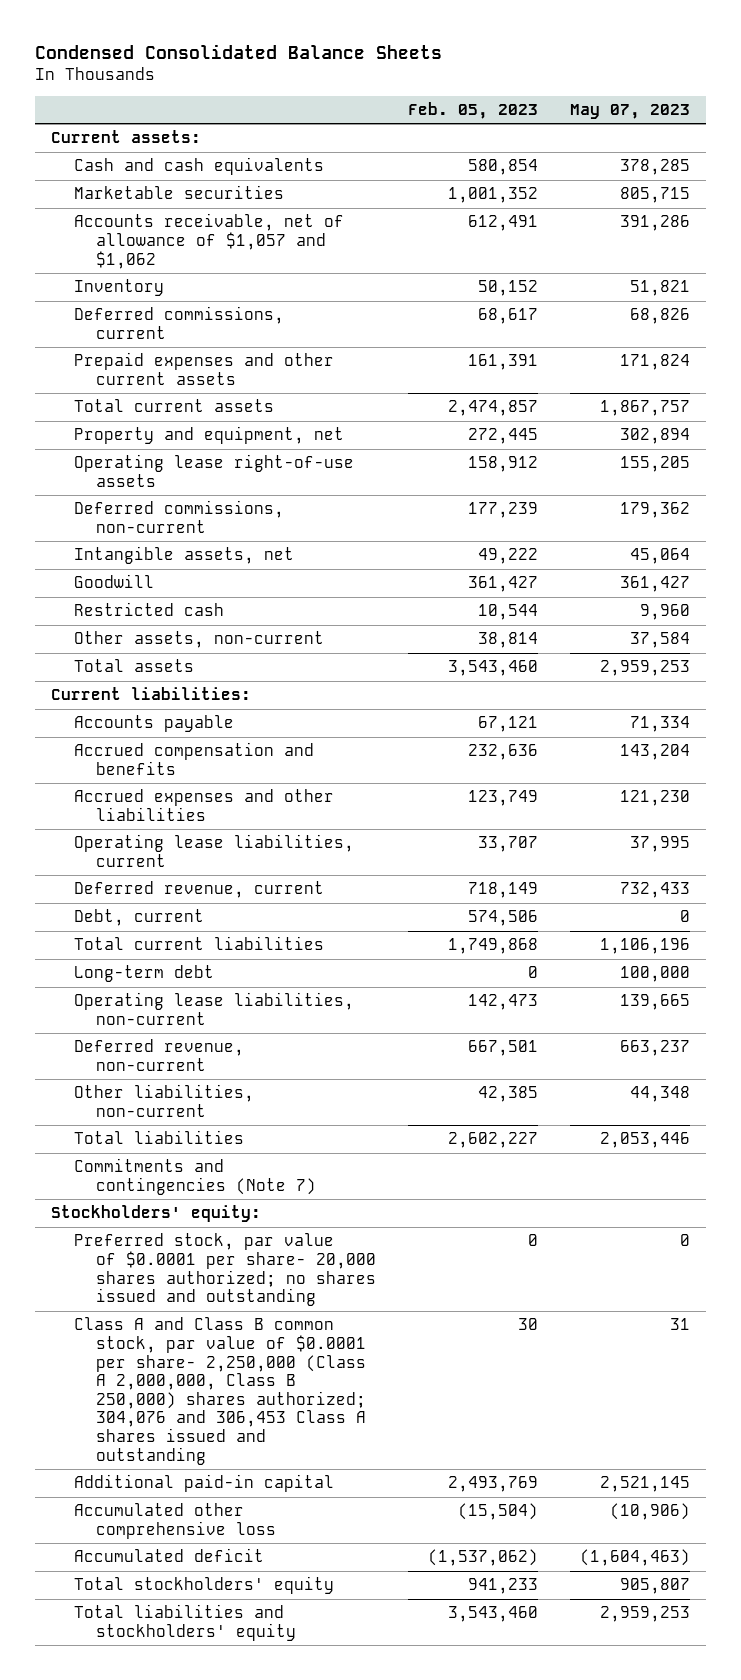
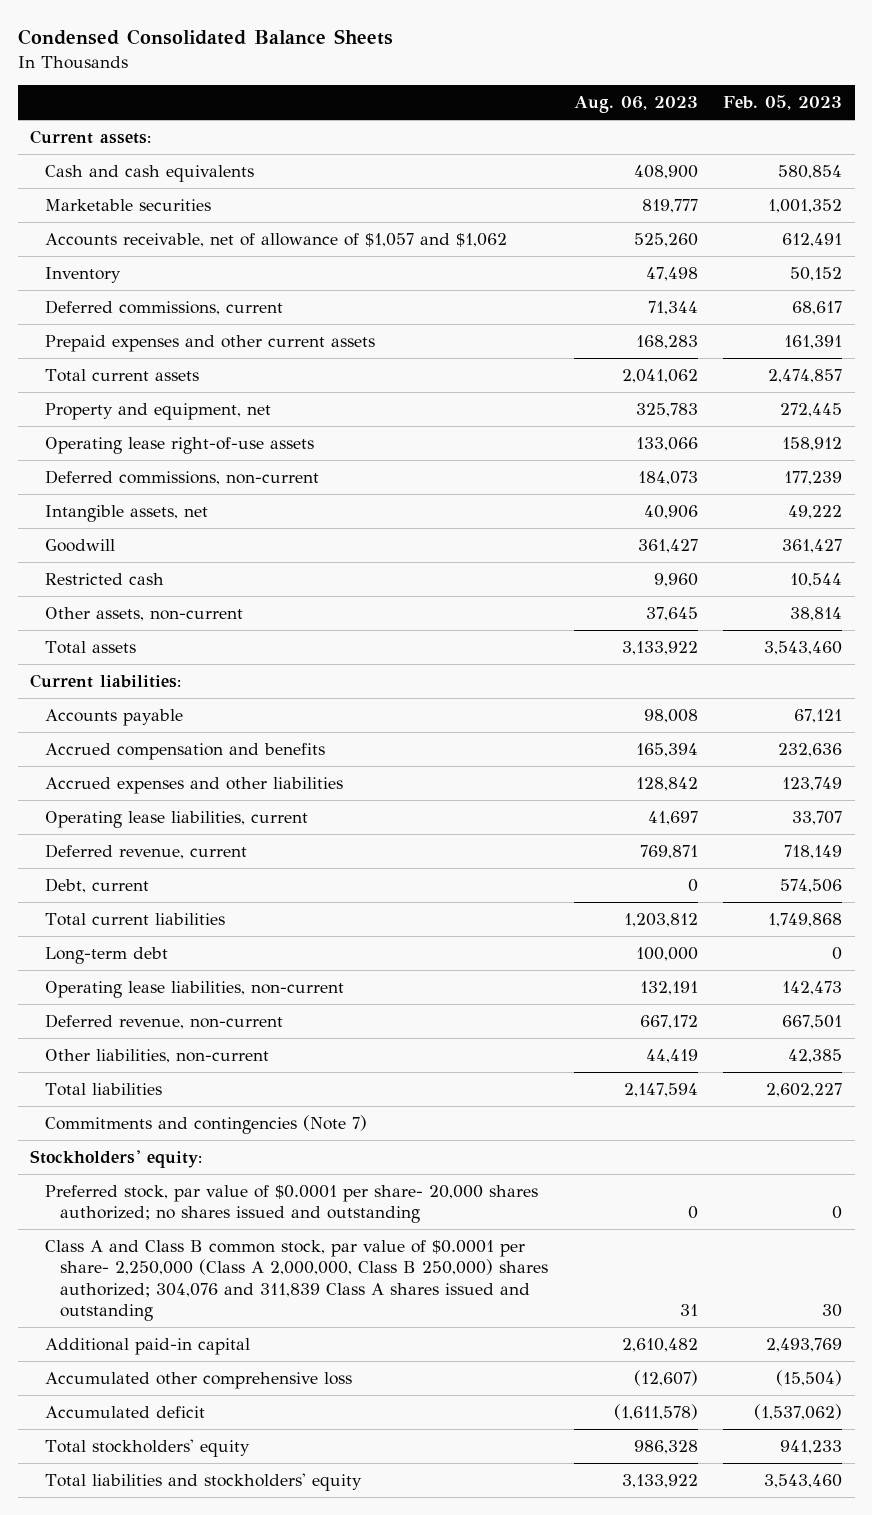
[569,103,690,119] May 07, 2023 -> none
none -> [573,96,698,114] Aug. 06, 2023
[73,1317,367,1465] Class A and Class B common stock, par value of $0.0001 per share- 2,250,000 (Class A 2,000,000, Class B 250,000) shares authorized; 304,076 and 306,453 Class A shares issued and outstanding -> [45,1239,549,1321] Class A and Class B common stock, par value of $0.0001 per share- 2,250,000 (Class A 2,000,000, Class B 250,000) shares authorized; 304,076 and 311,839 Class A shares issued and outstanding

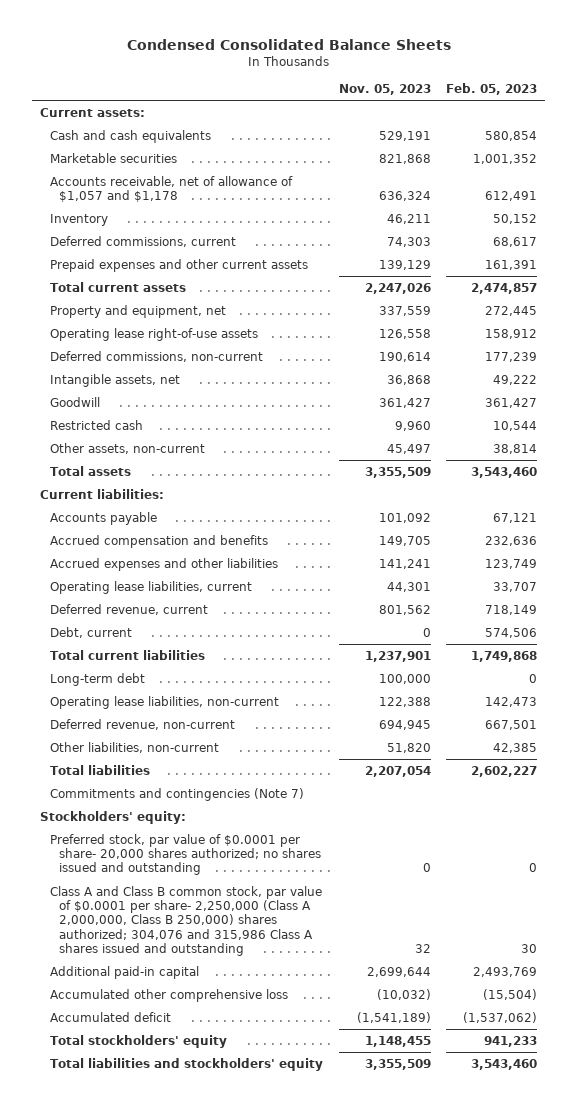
[573,96,698,114] Aug. 06, 2023 -> none
none -> [338,84,431,96] Nov. 05, 2023
[45,232,508,247] Accounts receivable, net of allowance of $1,057 and $1,062 -> [49,175,293,203] Accounts receivable, net of allowance of $1,057 and $1,178
[45,1239,549,1321] Class A and Class B common stock, par value of $0.0001 per share- 2,250,000 (Class A 2,000,000, Class B 250,000) shares authorized; 304,076 and 311,839 Class A shares issued and outstanding -> [49,885,322,957] Class A and Class B common stock, par value of $0.0001 per share- 2,250,000 (Class A 2,000,000, Class B 250,000) shares authorized; 304,076 and 315,986 Class A shares issued and outstanding

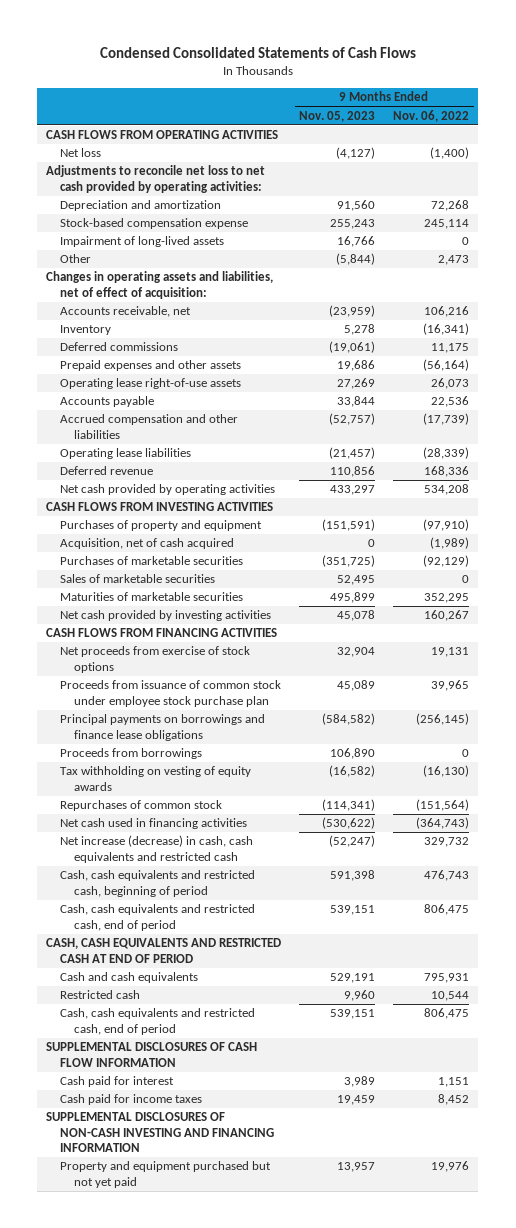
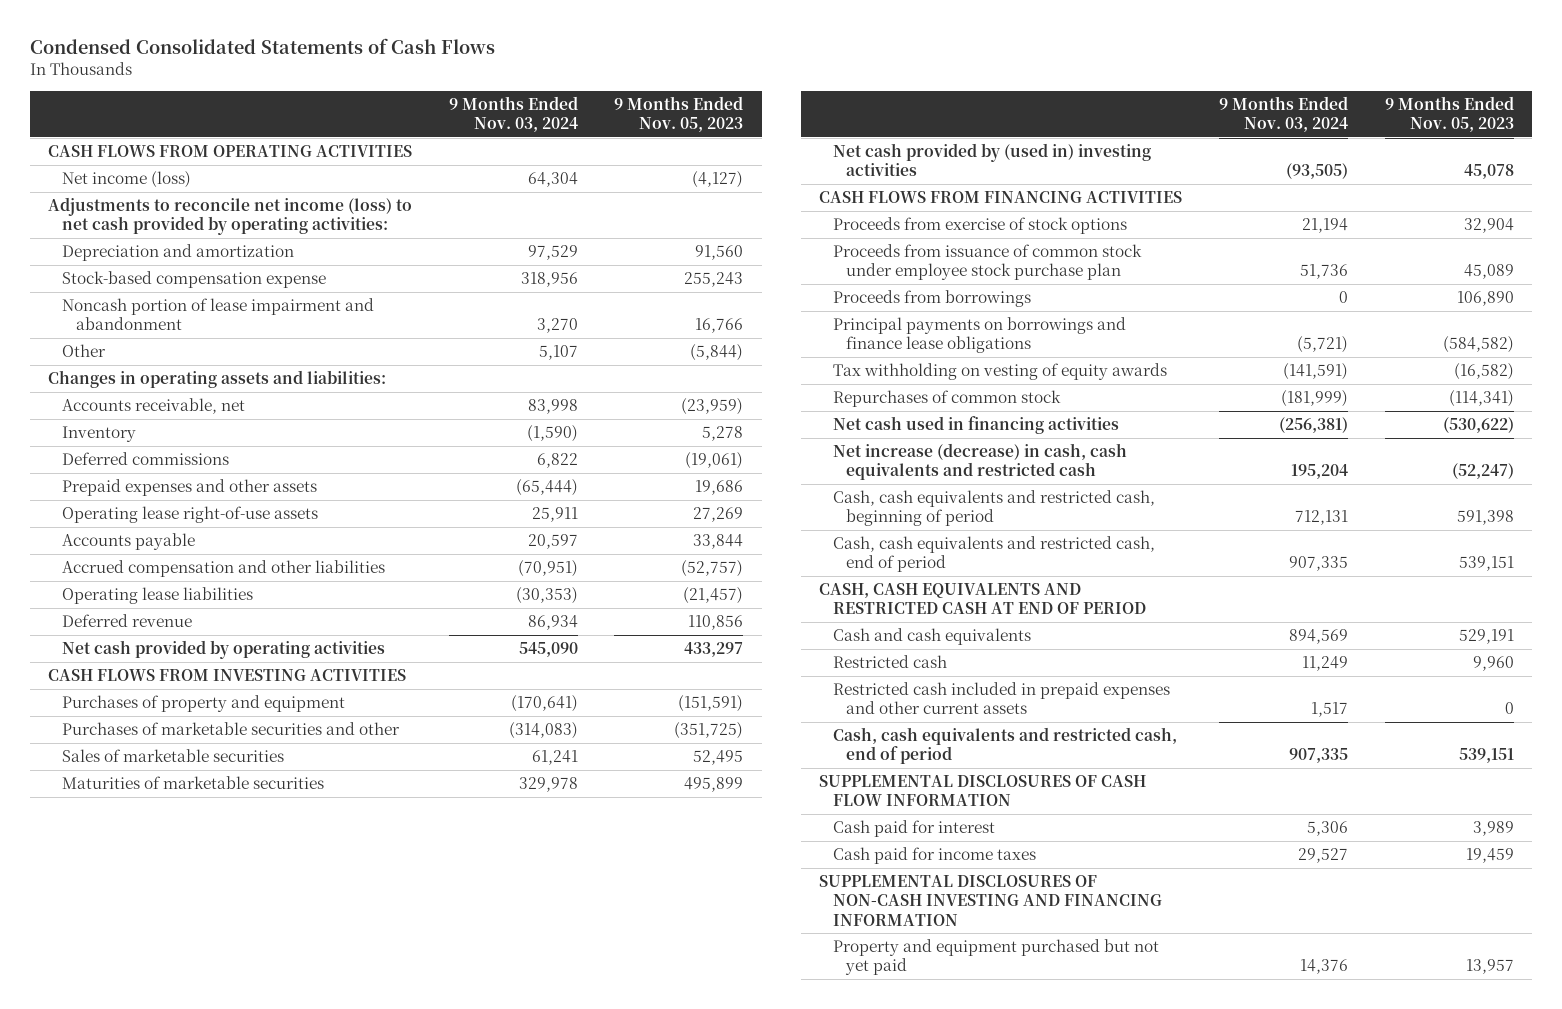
[393,109,470,122] Nov. 06, 2022 -> none
none -> [448,95,578,132] 9 Months Ended Nov. 03, 2024
[60,148,102,158] Net loss -> [61,171,191,189] Net income (loss)
[46,165,266,193] Adjustments to reconcile net loss to net cash provided by operating activities: -> [48,197,413,236] Adjustments to reconcile net income (loss) to net cash provided by operating activities:
[60,236,225,248] Impairment of long-lived assets -> [61,298,374,331] Noncash portion of lease impairment and abandonment
[46,271,274,299] Changes in operating assets and liabilities, net of effect of acquisition: -> [48,370,387,389] Changes in operating assets and liabilities:
[60,538,235,550] Acquisition, net of cash acquired -> none
[60,556,244,566] Purchases of marketable securities -> [61,722,400,736] Purchases of marketable securities and other
[60,610,272,622] Net cash provided by investing activities -> [832,143,1151,177] Net cash provided by (used in) investing activities
[60,646,251,673] Net proceeds from exercise of stock options -> [832,217,1127,235] Proceeds from exercise of stock options
[60,714,266,741] Principal payments on borrowings and finance lease obligations -> [832,317,1126,354] Principal payments on borrowings and finance lease obligations
none -> [832,682,1170,715] Restricted cash included in prepaid expenses and other current assets

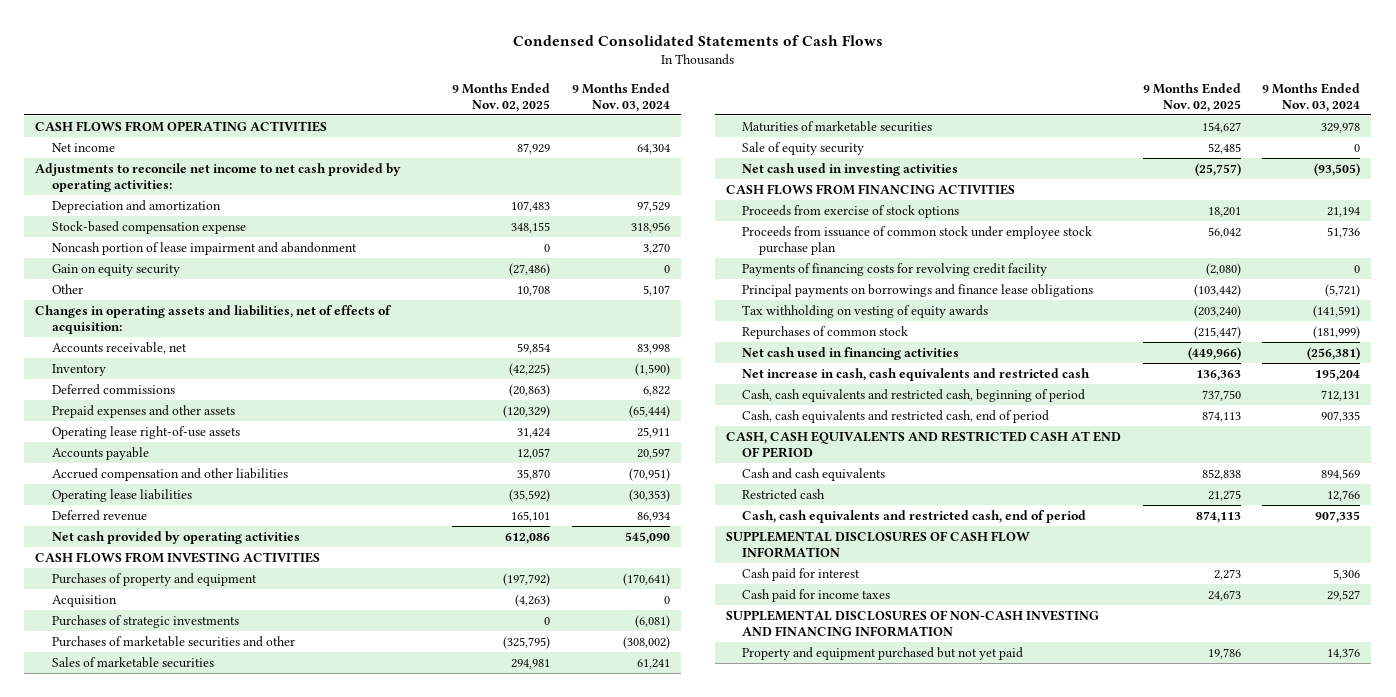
[614,95,744,132] 9 Months Ended Nov. 05, 2023 -> none
none -> [452,82,551,112] 9 Months Ended Nov. 02, 2025
[61,171,191,189] Net income (loss) -> [51,142,115,152] Net income
[48,197,413,236] Adjustments to reconcile net income (loss) to net cash provided by operating activities: -> [35,162,402,192] Adjustments to reconcile net income to net cash provided by operating activities:
none -> [51,263,180,276] Gain on equity security
[48,370,387,389] Changes in operating assets and liabilities: -> [35,304,393,334] Changes in operating assets and liabilities, net of effects of acquisition:
none -> [51,594,117,607] Acquisition
none -> [51,614,239,628] Purchases of strategic investments
[508,722,578,740] (314,083) -> [622,635,670,649] (308,002)
none -> [742,141,865,155] Sale of equity security
[832,143,1151,177] Net cash provided by (used in) investing activities -> [742,162,959,176] Net cash used in investing activities
[832,290,1031,308] Proceeds from borrowings -> none
none -> [742,262,1048,276] Payments of financing costs for revolving credit facility
[832,443,1127,481] Net increase (decrease) in cash, cash equivalents and restricted cash -> [742,367,1091,381] Net increase in cash, cash equivalents and restricted cash
[832,682,1170,715] Restricted cash included in prepaid expenses and other current assets -> none
[1302,656,1349,672] 11,249 -> [1327,489,1361,501] 12,766

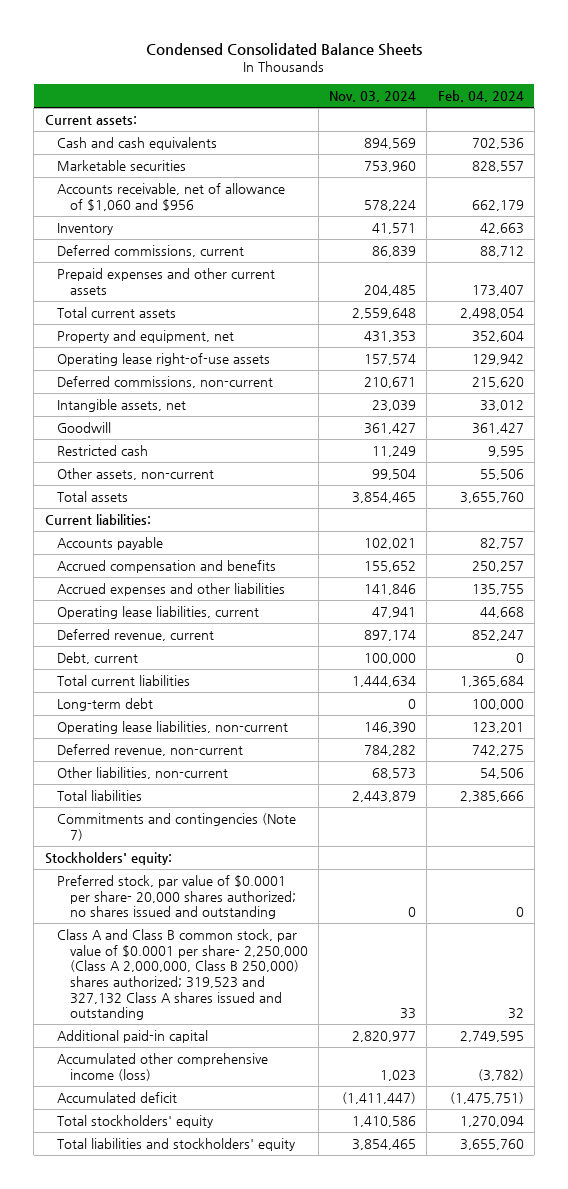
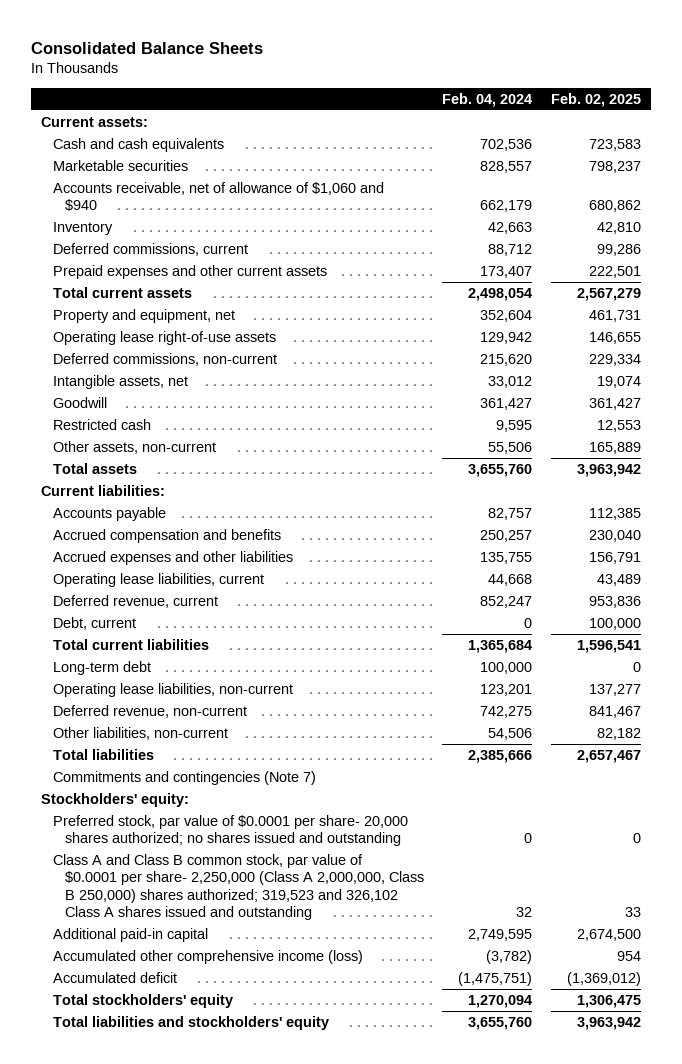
[146,42,423,56] Condensed Consolidated Balance Sheets -> [31,41,264,54] Consolidated Balance Sheets
[329,91,417,103] Nov. 03, 2024 -> none
none -> [551,92,642,107] Feb. 02, 2025
[57,183,286,211] Accounts receivable, net of allowance of $1,060 and $956 -> [52,181,384,212] Accounts receivable, net of allowance of $1,060 and $940
[57,929,308,1021] Class A and Class B common stock, par value of $0.0001 per share- 2,250,000 (Class A 2,000,000, Class B 250,000) shares authorized; 319,523 and 327,132 Class A shares issued and outstanding -> [52,853,424,921] Class A and Class B common stock, par value of $0.0001 per share- 2,250,000 (Class A 2,000,000, Class B 250,000) shares authorized; 319,523 and 326,102 Class A shares issued and outstanding

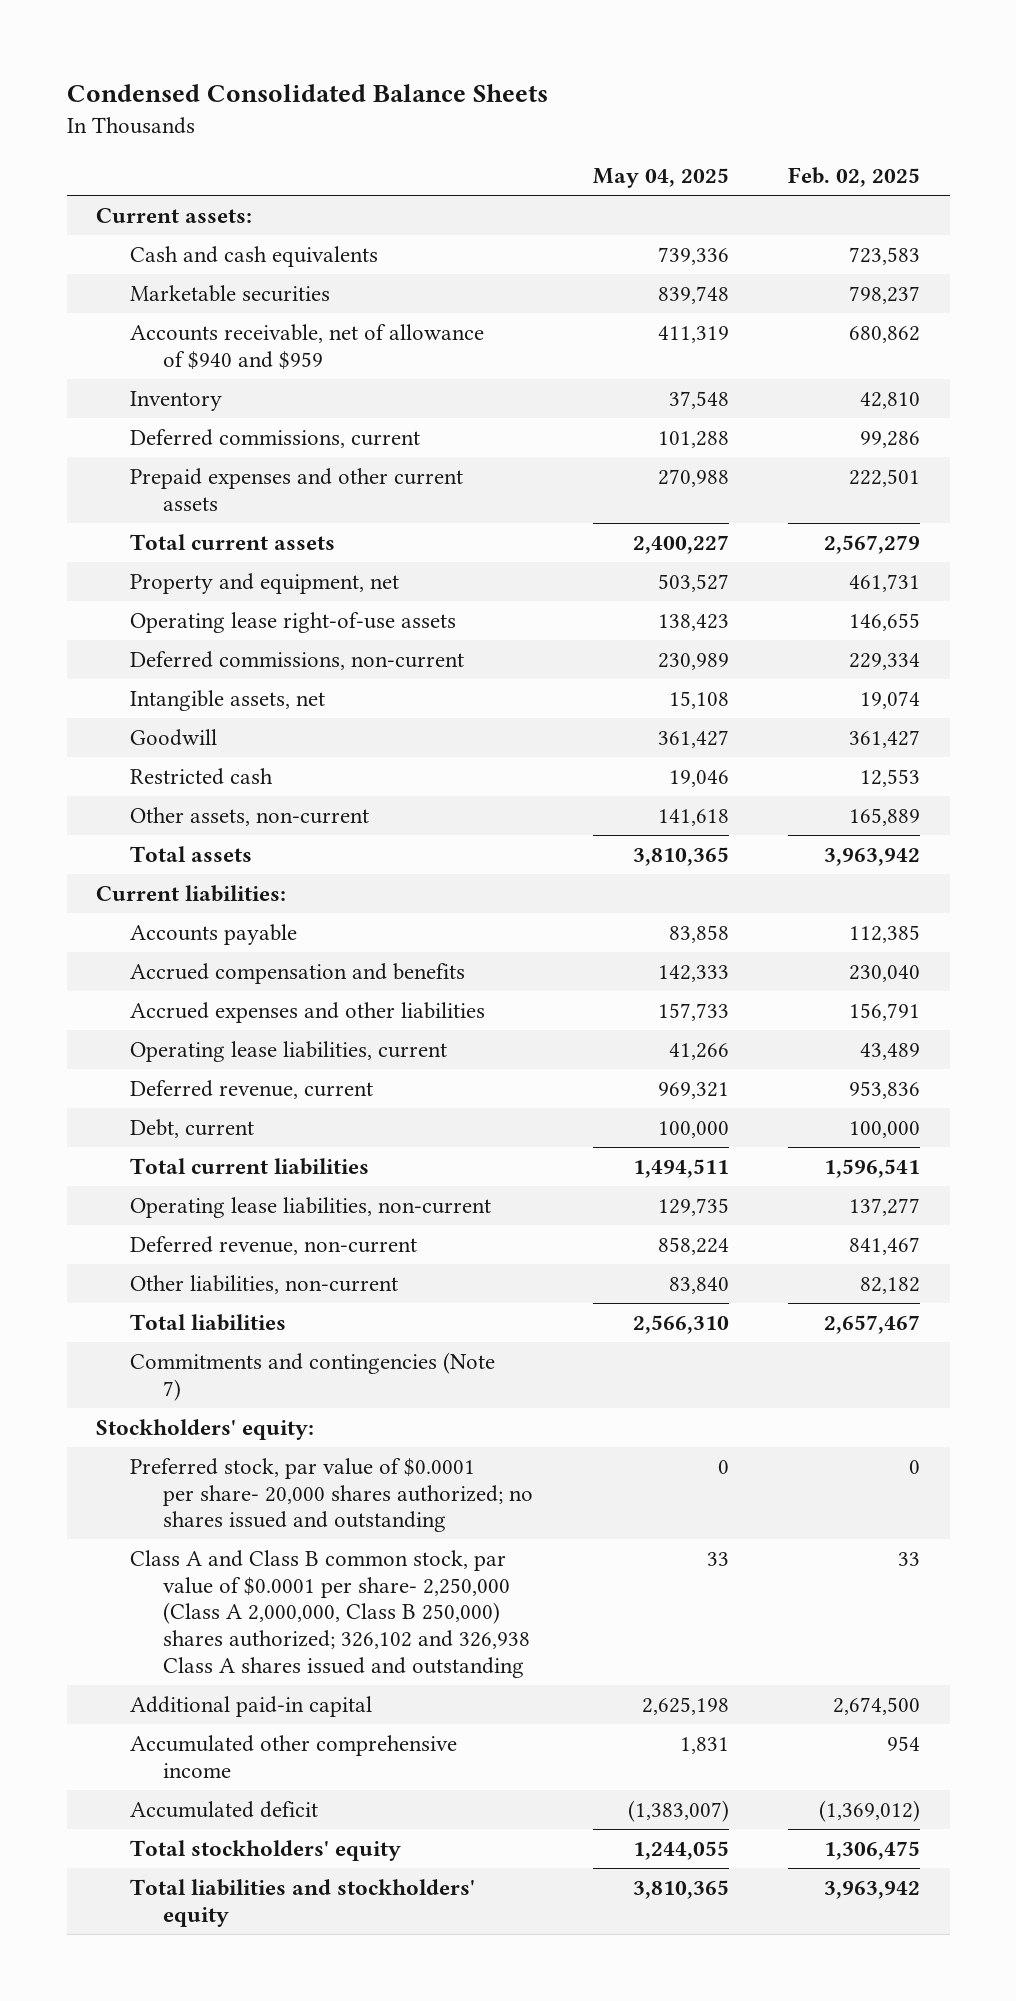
[31,41,264,54] Consolidated Balance Sheets -> [66,84,548,103] Condensed Consolidated Balance Sheets
[442,92,533,107] Feb. 04, 2024 -> none
none -> [592,168,729,189] May 04, 2025
[52,181,384,212] Accounts receivable, net of allowance of $1,060 and $940 -> [129,323,484,370] Accounts receivable, net of allowance of $940 and $959
[52,660,151,675] Long-term debt -> none
[52,853,424,921] Class A and Class B common stock, par value of $0.0001 per share- 2,250,000 (Class A 2,000,000, Class B 250,000) shares authorized; 319,523 and 326,102 Class A shares issued and outstanding -> [129,1549,531,1679] Class A and Class B common stock, par value of $0.0001 per share- 2,250,000 (Class A 2,000,000, Class B 250,000) shares authorized; 326,102 and 326,938 Class A shares issued and outstanding
[52,949,363,964] Accumulated other comprehensive income (loss) -> [129,1734,457,1778] Accumulated other comprehensive income

